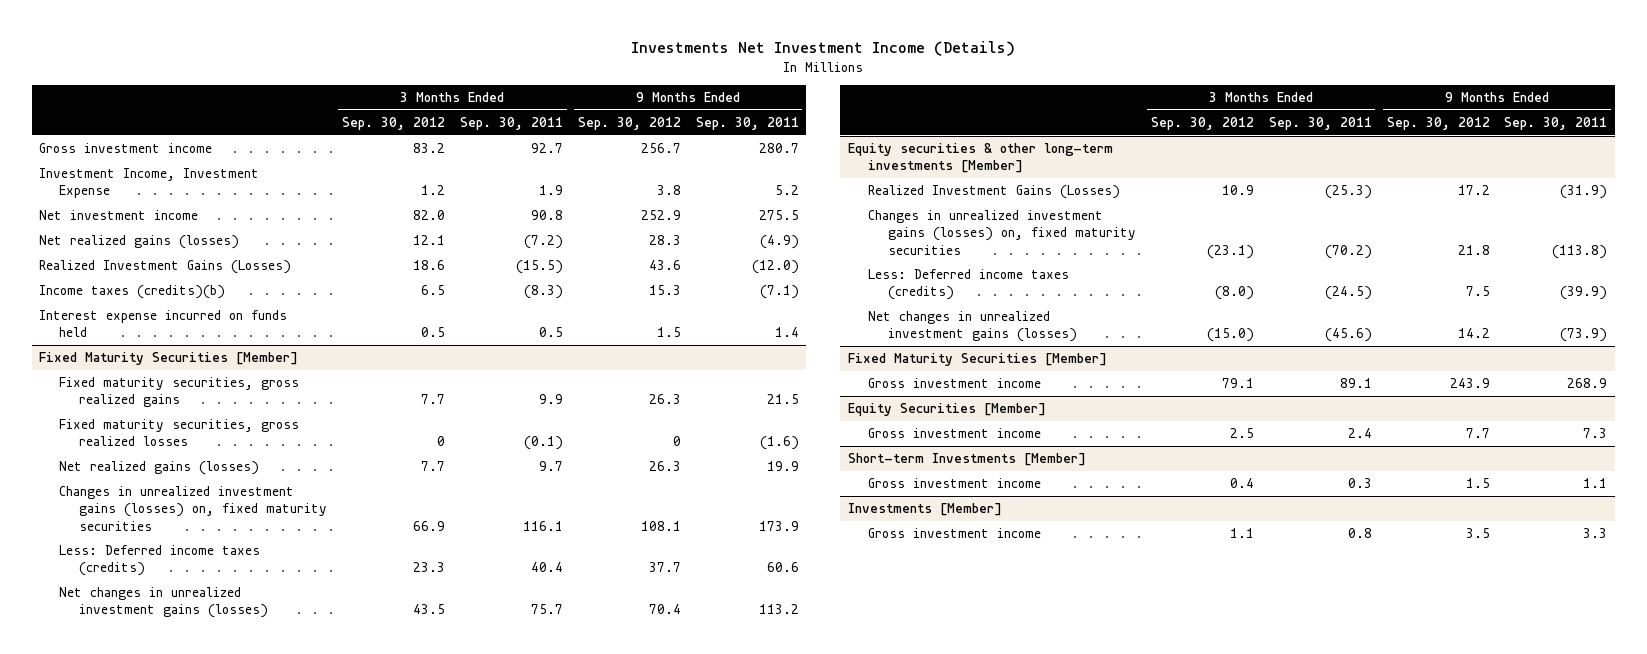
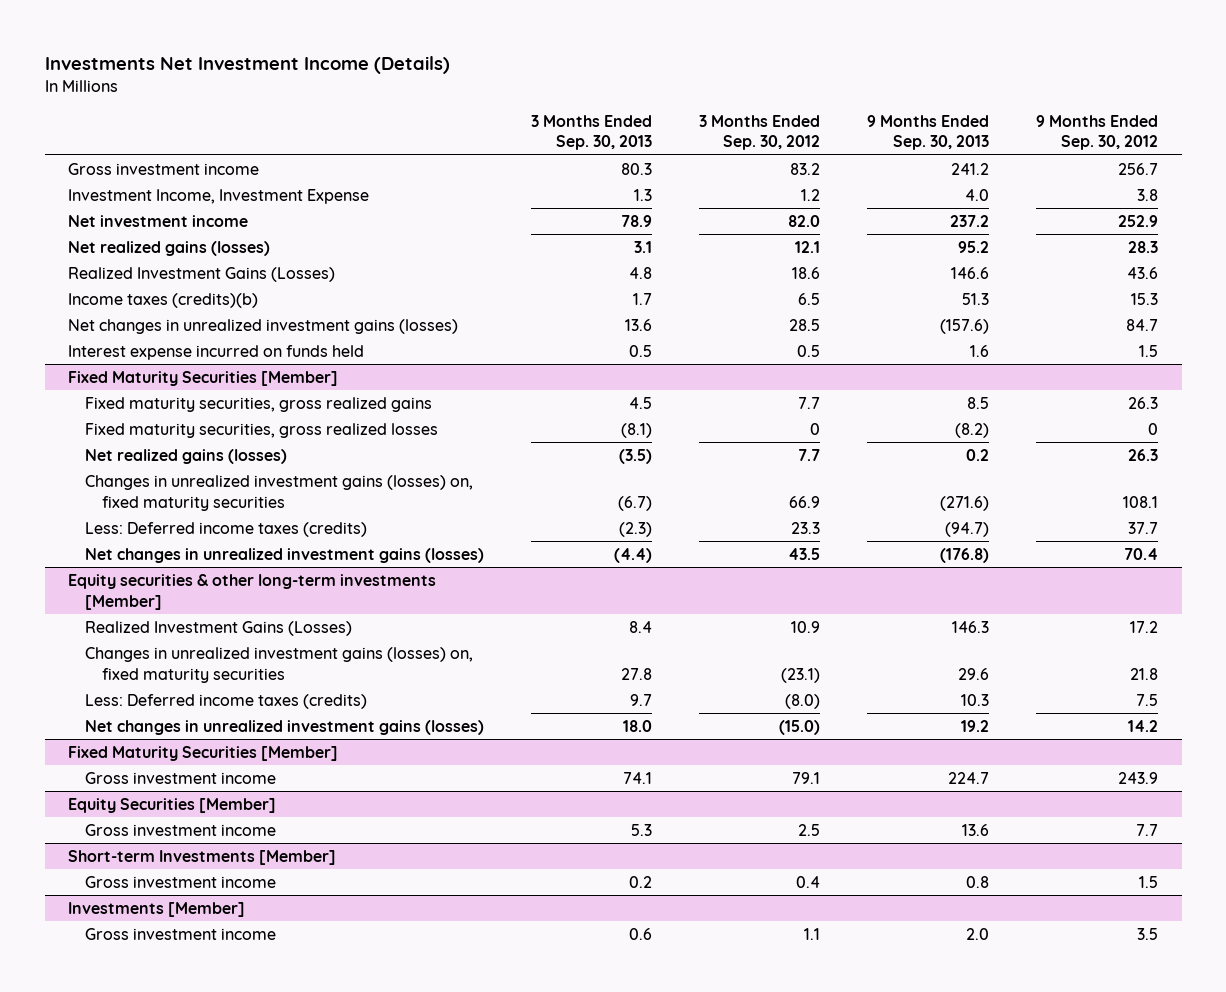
[459,116,563,130] Sep. 30, 2011 -> none
[695,116,799,130] Sep. 30, 2011 -> none
none -> [531,114,653,151] 3 Months Ended Sep. 30, 2013
none -> [867,114,990,151] 9 Months Ended Sep. 30, 2013
none -> [68,318,459,334] Net changes in unrealized investment gains (losses)

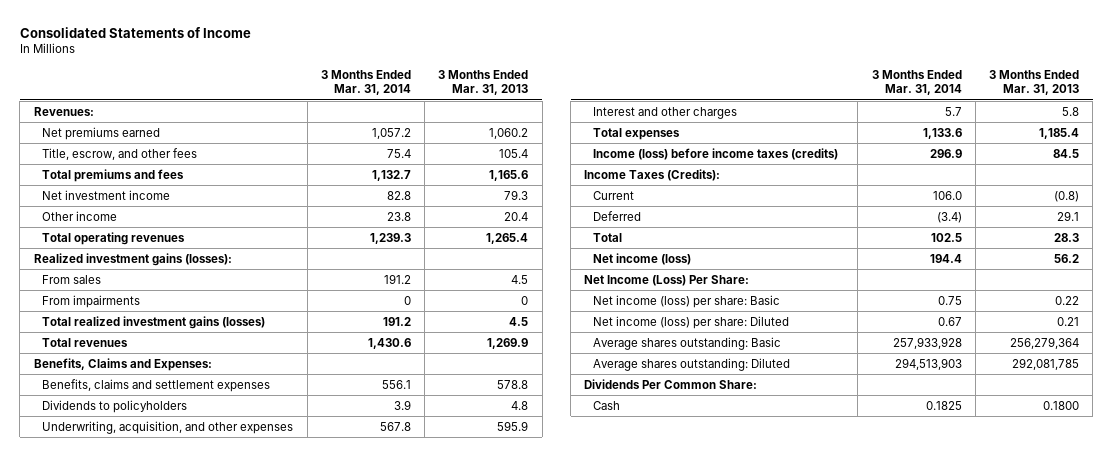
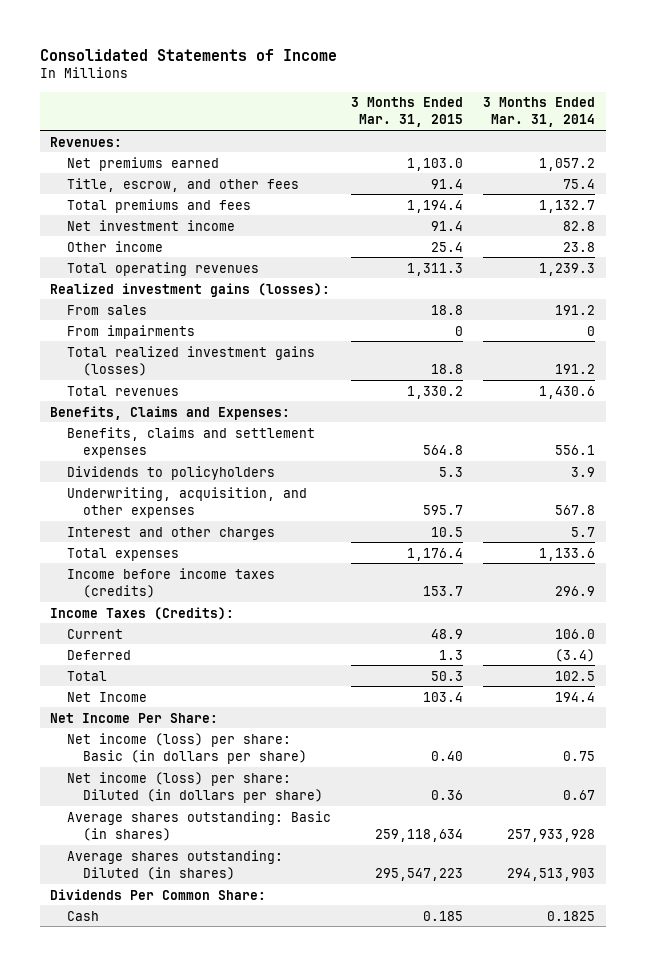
[438,70,529,96] 3 Months Ended Mar. 31, 2013 -> none
none -> [351,97,464,128] 3 Months Ended Mar. 31, 2015
[593,147,839,160] Income (loss) before income taxes (credits) -> [66,567,275,598] Income before income taxes (credits)
[593,252,692,265] Net income (loss) -> [66,691,147,702] Net Income
[584,274,750,286] Net Income (Loss) Per Share: -> [50,712,219,723] Net Income Per Share:
[593,294,781,308] Net income (loss) per share: Basic -> [66,732,308,764] Net income (loss) per share: Basic (in dollars per share)
[593,315,790,329] Net income (loss) per share: Diluted -> [66,771,324,803] Net income (loss) per share: Diluted (in dollars per share)
[593,336,782,350] Average shares outstanding: Basic -> [66,810,331,841] Average shares outstanding: Basic (in shares)
[593,357,791,371] Average shares outstanding: Diluted -> [66,849,283,880] Average shares outstanding: Diluted (in shares)

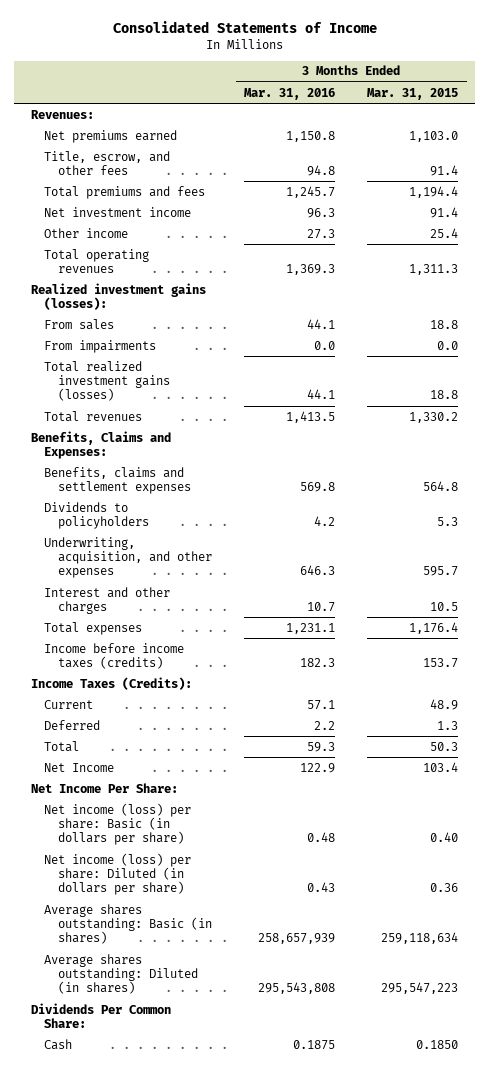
[483,97,596,128] 3 Months Ended Mar. 31, 2014 -> none
none -> [244,87,336,100] Mar. 31, 2016
[455,325,464,336] 0 -> [437,340,459,350] 0.0
[423,910,464,921] 0.185 -> [416,1039,459,1049] 0.1850

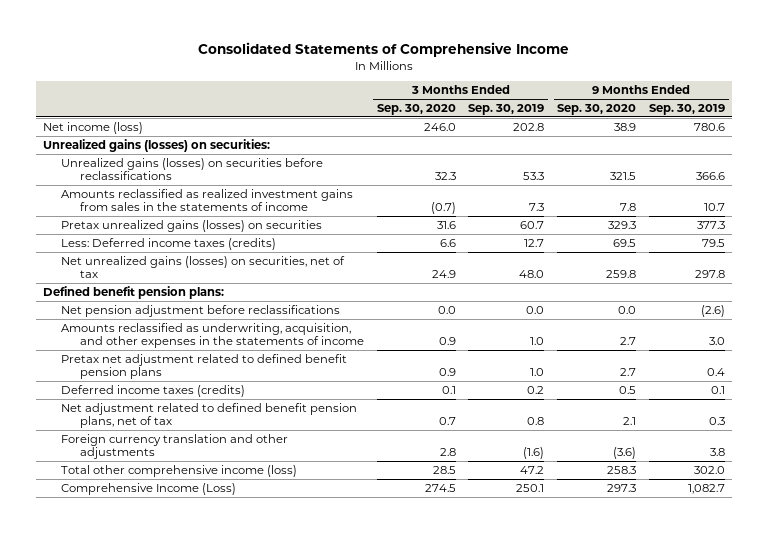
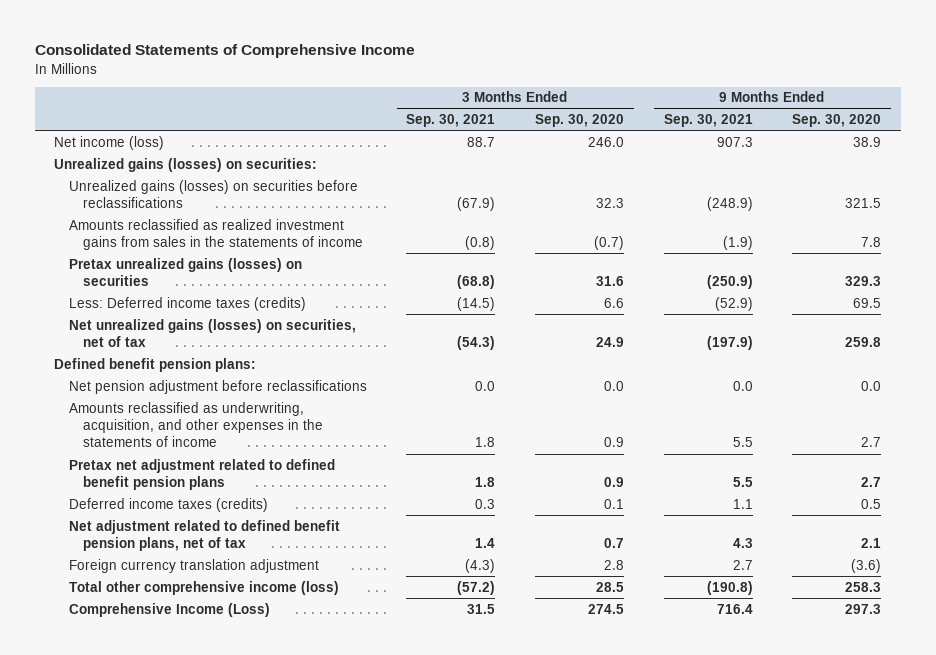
[468,104,545,116] Sep. 30, 2019 -> none
[649,104,726,116] Sep. 30, 2019 -> none
none -> [406,114,496,128] Sep. 30, 2021
none -> [663,114,753,128] Sep. 30, 2021
[61,433,289,460] Foreign currency translation and other adjustments -> [68,558,319,573] Foreign currency translation adjustment

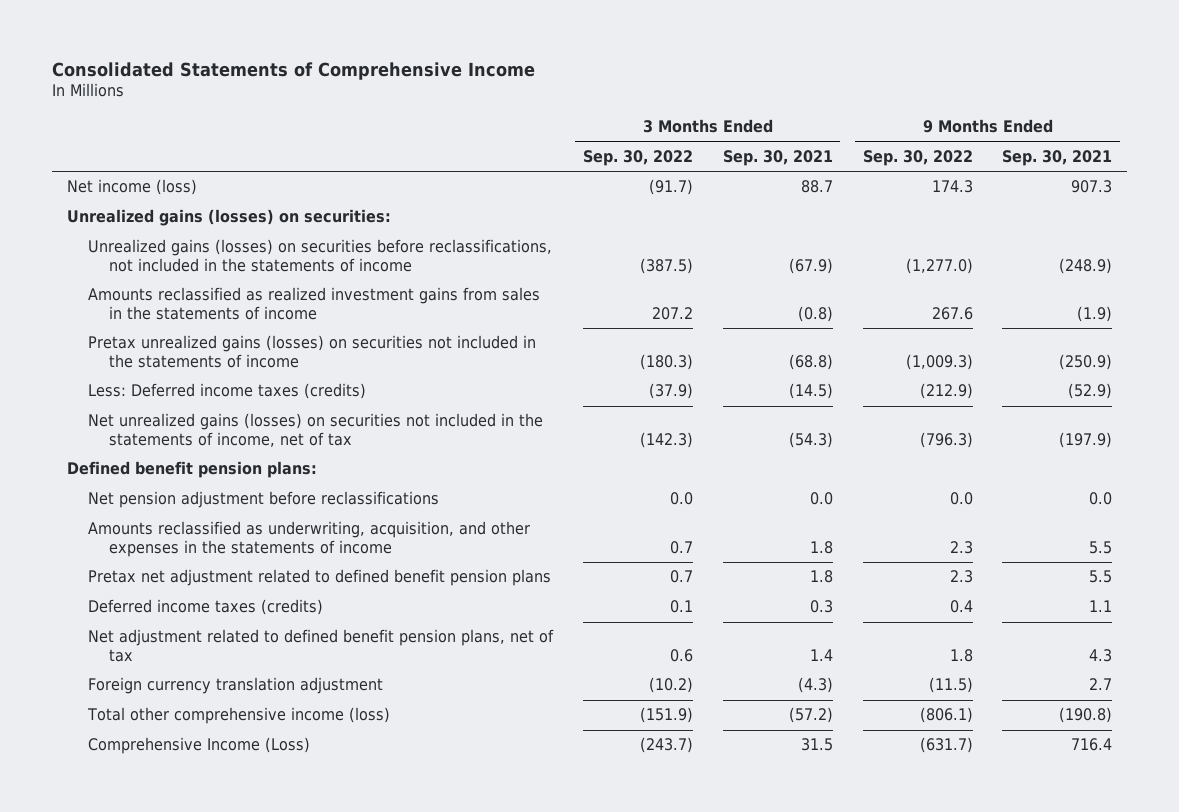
[535,114,625,128] Sep. 30, 2020 -> none
[792,114,882,128] Sep. 30, 2020 -> none
none -> [582,149,693,166] Sep. 30, 2022
none -> [862,149,973,166] Sep. 30, 2022
[68,179,358,208] Unrealized gains (losses) on securities before reclassifications -> [88,239,553,273] Unrealized gains (losses) on securities before reclassifications, not included in the statements of income
[68,257,302,286] Pretax unrealized gains (losses) on securities -> [88,335,537,369] Pretax unrealized gains (losses) on securities not included in the statements of income
[68,318,356,347] Net unrealized gains (losses) on securities, net of tax -> [88,413,544,448] Net unrealized gains (losses) on securities not included in the statements of income, net of tax

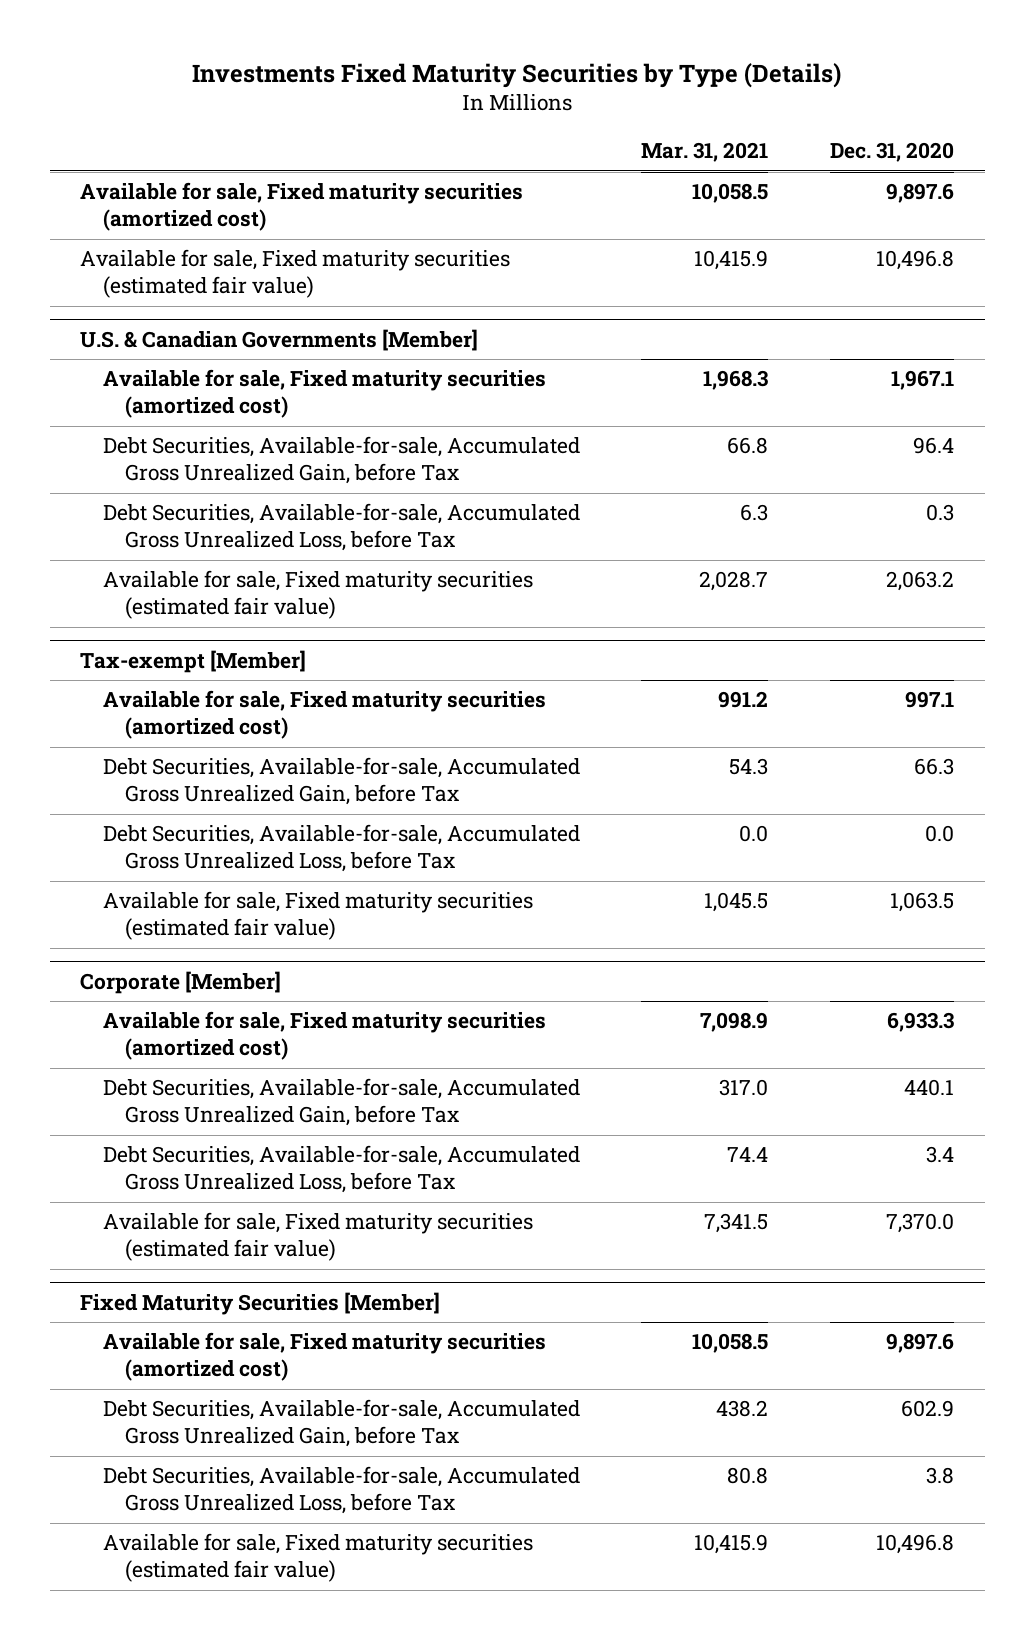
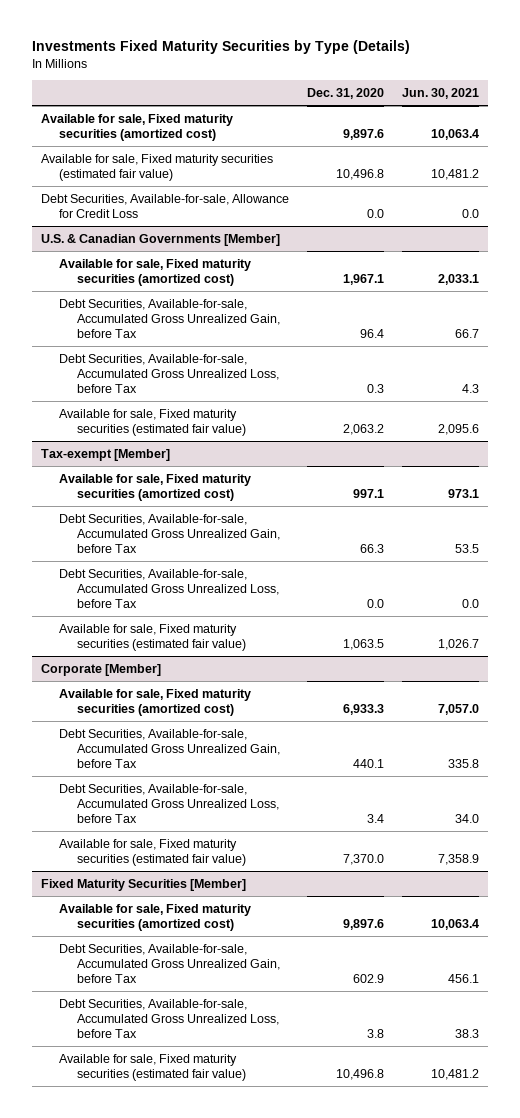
[641,142,769,163] Mar. 31, 2021 -> none
none -> [401,87,479,99] Jun. 30, 2021
none -> [40,193,289,218] Debt Securities, Available-for-sale, Allowance for Credit Loss

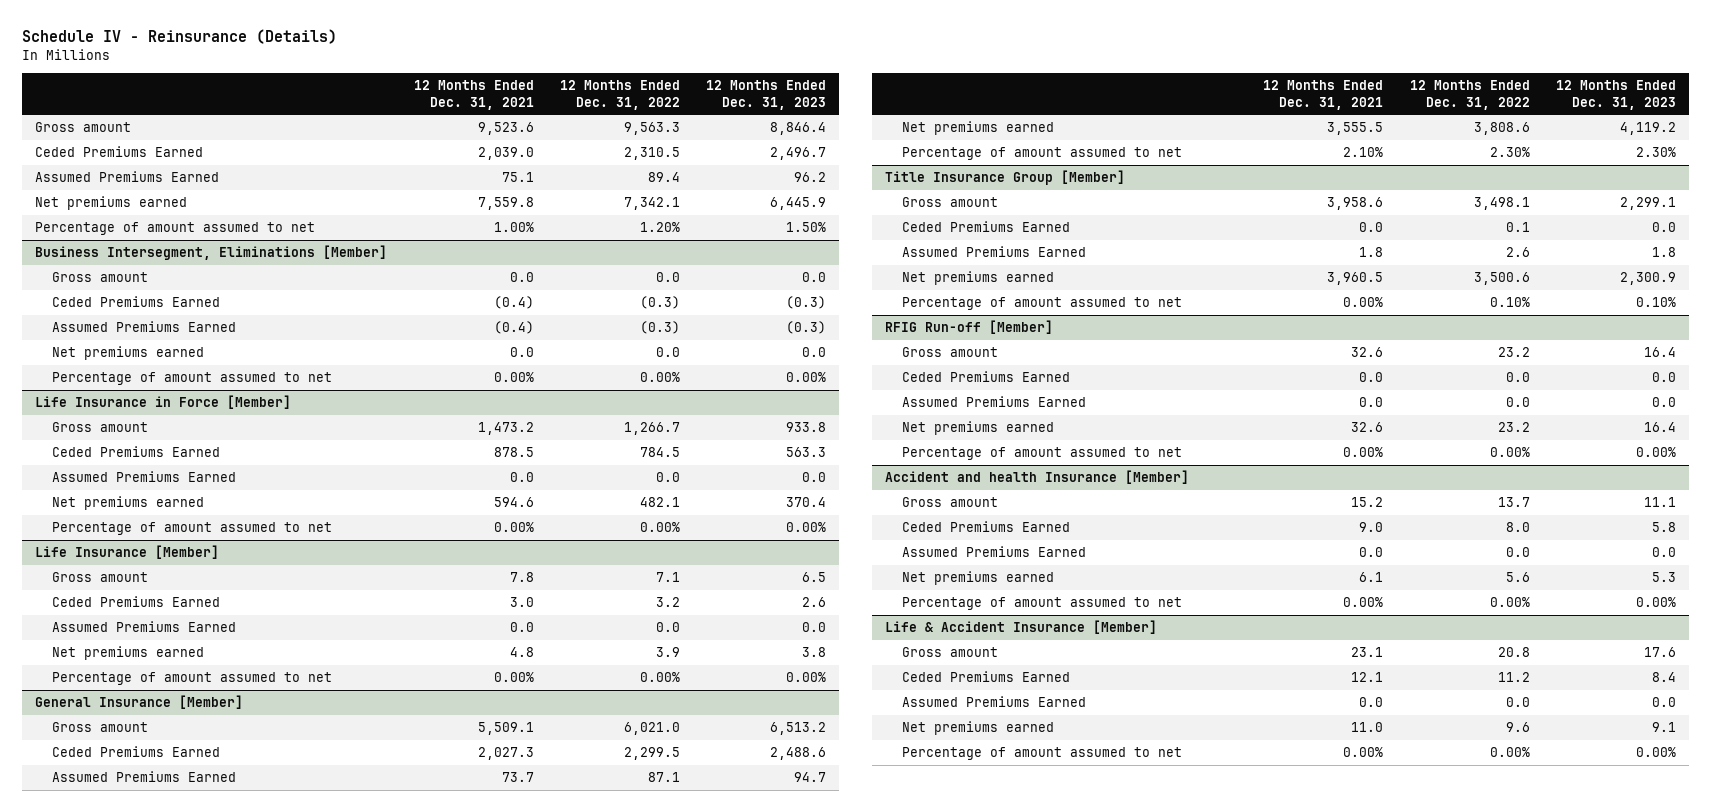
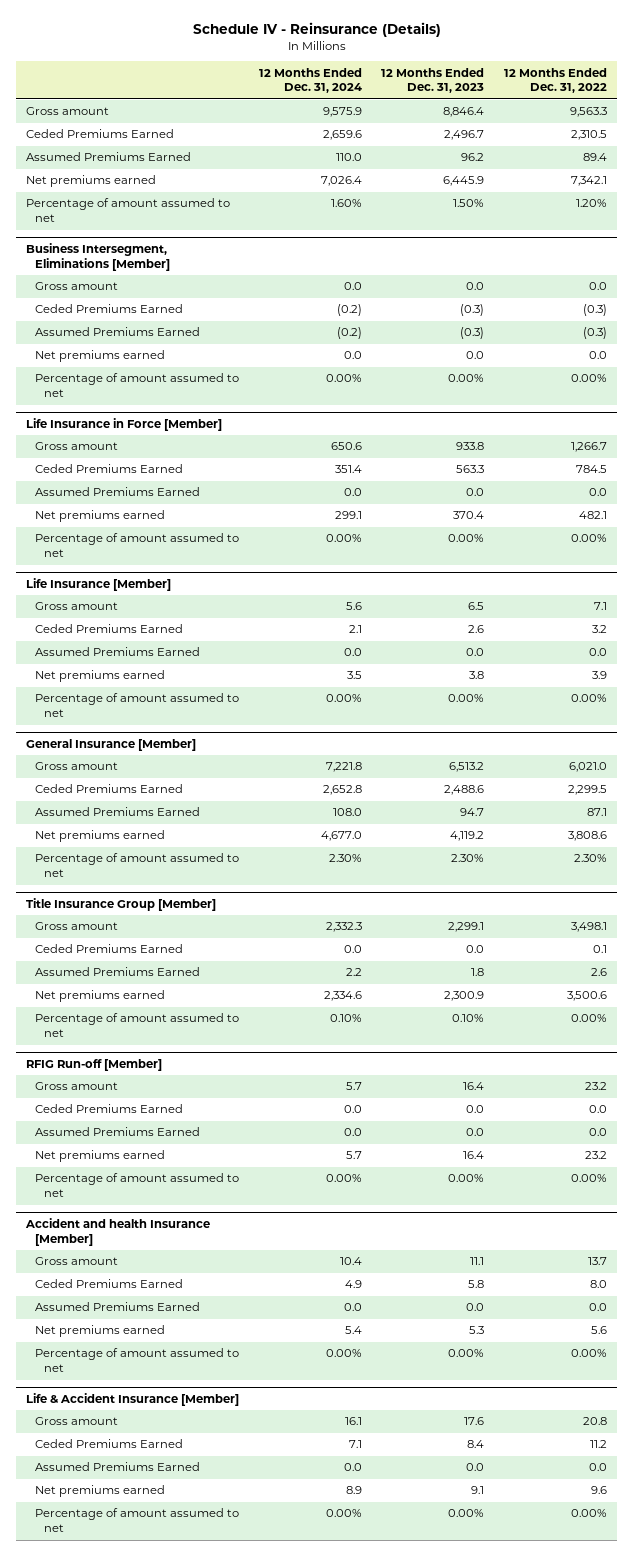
[413,80,534,110] 12 Months Ended Dec. 31, 2021 -> none
none -> [258,67,362,94] 12 Months Ended Dec. 31, 2024
[1489,297,1530,308] 0.10% -> [571,1014,608,1023] 0.00%

